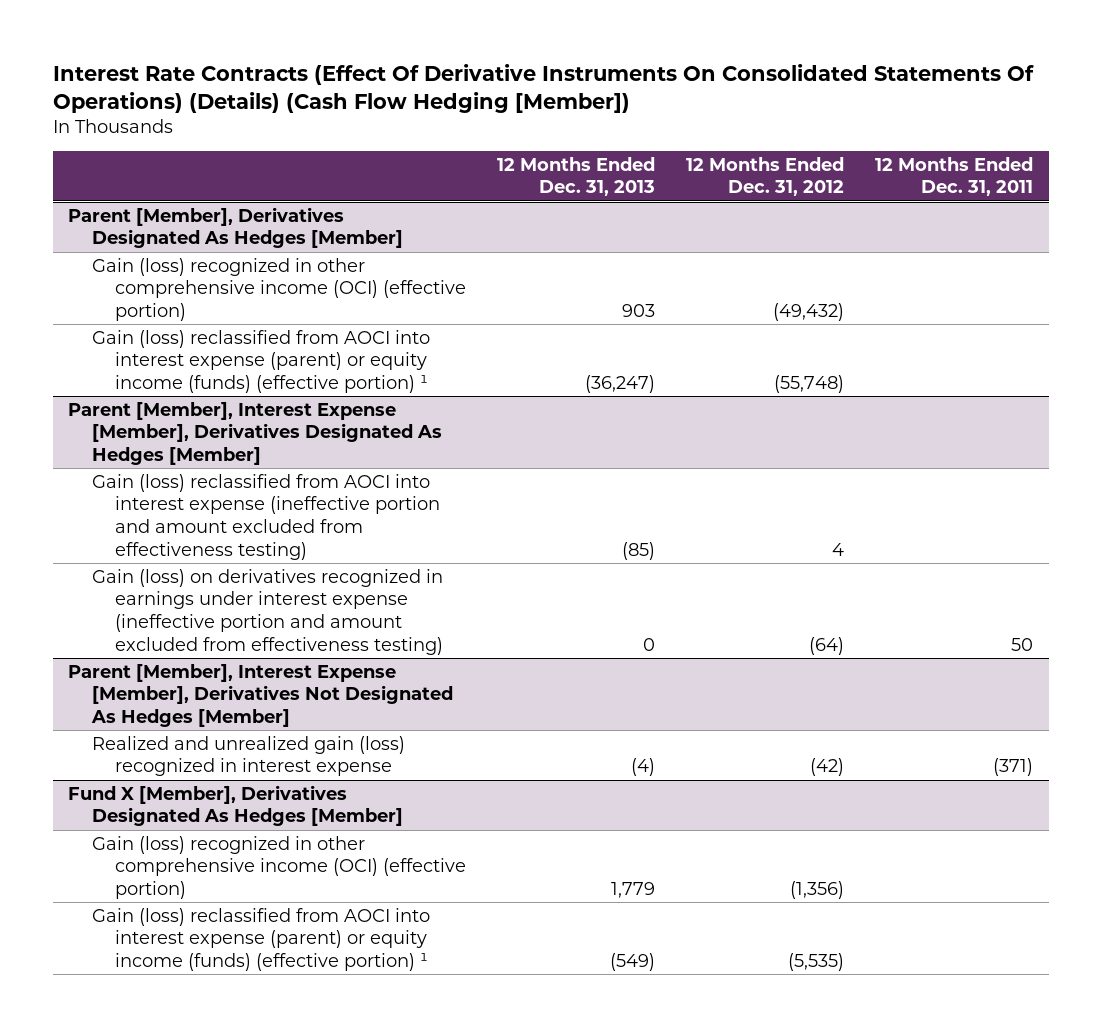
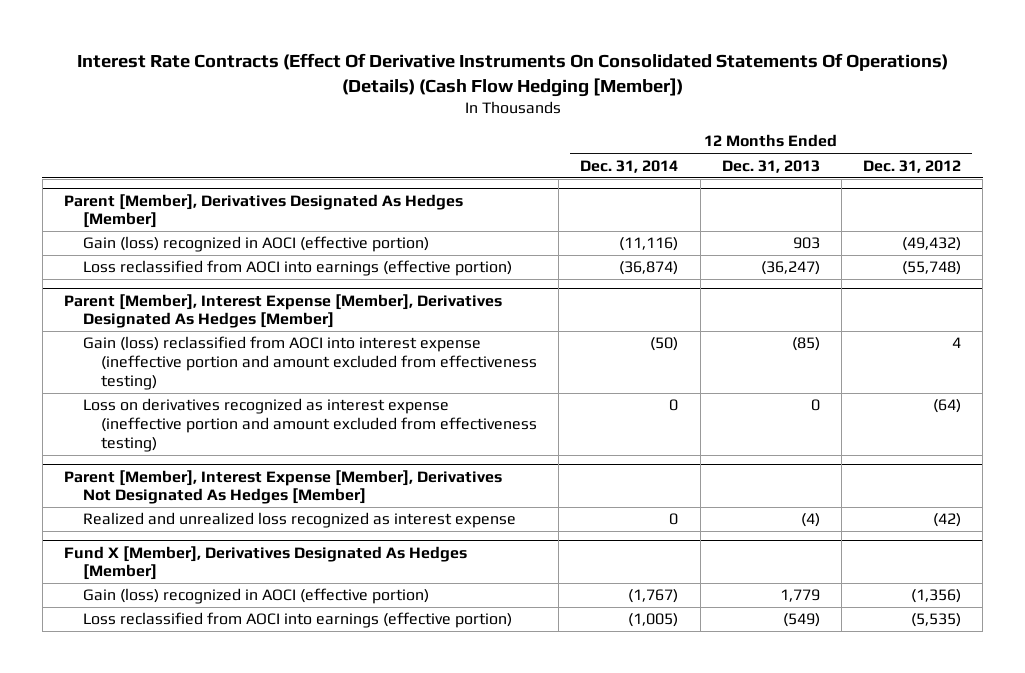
[875,156,1034,197] 12 Months Ended Dec. 31, 2011 -> none
none -> [580,159,679,173] Dec. 31, 2014
[91,257,467,322] Gain (loss) recognized in other comprehensive income (OCI) (effective portion) -> [82,236,429,253] Gain (loss) recognized in AOCI (effective portion)
[91,329,430,394] Gain (loss) reclassified from AOCI into interest expense (parent) or equity income (funds) (effective portion) ¹ -> [82,260,512,277] Loss reclassified from AOCI into earnings (effective portion)
[91,568,444,655] Gain (loss) on derivatives recognized in earnings under interest expense (ineffective portion and amount excluded from effectiveness testing) -> [82,398,537,452] Loss on derivatives recognized as interest expense (ineffective portion and amount excluded from effectiveness testing)
[91,735,405,777] Realized and unrealized gain (loss) recognized in interest expense -> [82,512,516,529] Realized and unrealized loss recognized as interest expense
[91,835,467,900] Gain (loss) recognized in other comprehensive income (OCI) (effective portion) -> [82,588,429,605] Gain (loss) recognized in AOCI (effective portion)
[91,907,430,972] Gain (loss) reclassified from AOCI into interest expense (parent) or equity income (funds) (effective portion) ¹ -> [82,612,512,629] Loss reclassified from AOCI into earnings (effective portion)

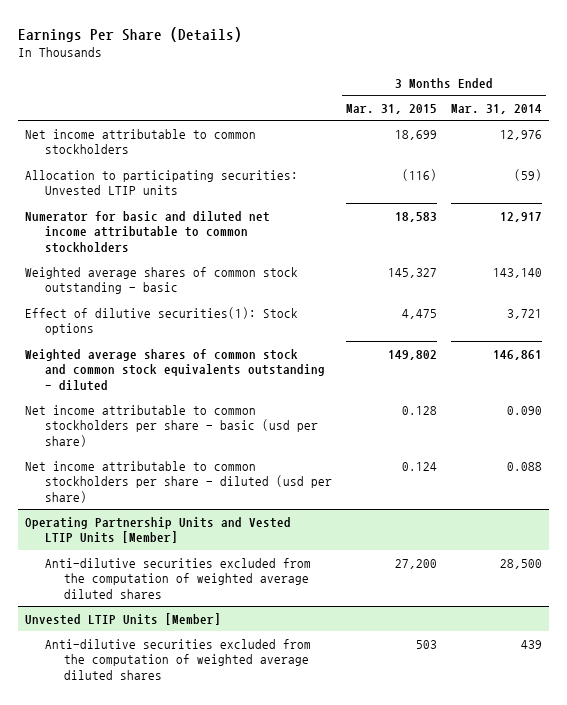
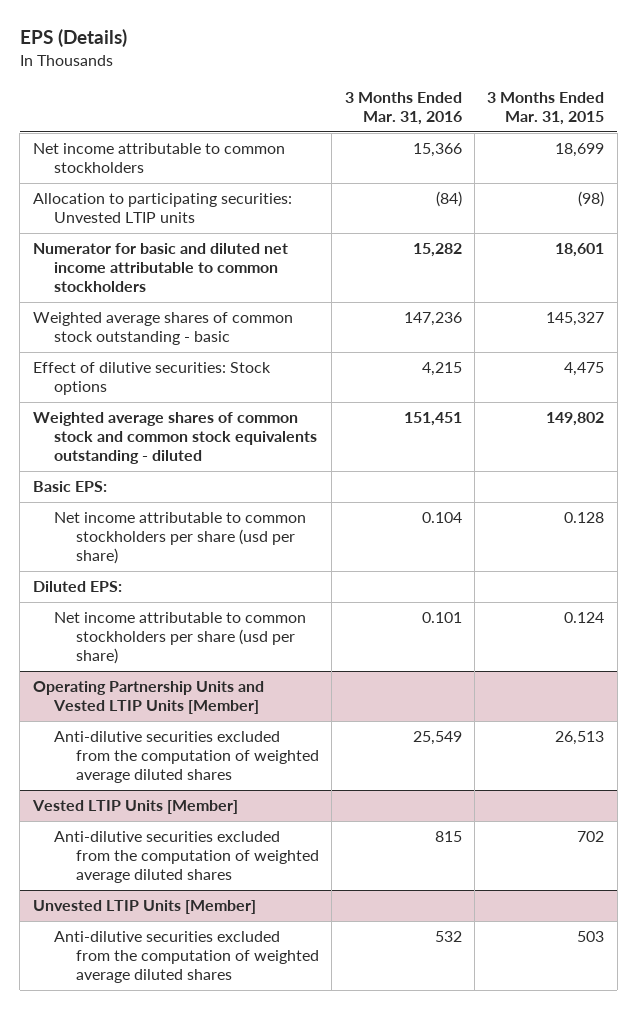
[18,26,243,42] Earnings Per Share (Details) -> [19,29,127,48] EPS (Details)
[451,103,543,114] Mar. 31, 2014 -> none
none -> [344,92,462,126] 3 Months Ended Mar. 31, 2016
[401,168,437,181] (116) -> [578,191,605,208] (98)
[394,211,437,222] 18,583 -> [555,243,605,258] 18,601
[25,306,299,336] Effect of dilutive securities(1): Stock options -> [32,362,271,396] Effect of dilutive securities: Stock options
none -> [32,481,107,493] Basic EPS:
[25,404,318,447] Net income attributable to common stockholders per share - basic (usd per share) -> [54,512,307,565] Net income attributable to common stockholders per share (usd per share)
none -> [32,581,122,593] Diluted EPS:
[25,460,332,503] Net income attributable to common stockholders per share - diluted (usd per share) -> [54,612,307,665] Net income attributable to common stockholders per share (usd per share)
[394,558,437,569] 27,200 -> [555,731,605,746] 26,513
none -> [31,800,238,815] Vested LTIP Units [Member]
none -> [54,831,319,884] Anti-dilutive securities excluded from the computation of weighted average diluted shares

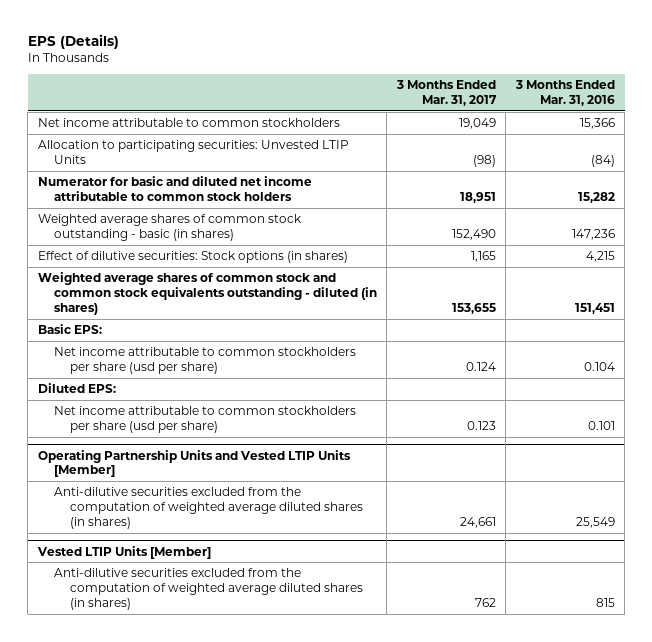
[487,92,605,126] 3 Months Ended Mar. 31, 2015 -> none
none -> [395,80,497,106] 3 Months Ended Mar. 31, 2017
[32,193,292,224] Allocation to participating securities: Unvested LTIP units -> [37,140,349,164] Allocation to participating securities: Unvested LTIP Units
[32,243,288,293] Numerator for basic and diluted net income attributable to common stockholders -> [37,176,312,201] Numerator for basic and diluted net income attributable to common stock holders
[32,312,293,346] Weighted average shares of common stock outstanding - basic -> [37,214,302,241] Weighted average shares of common stock outstanding - basic (in shares)
[32,362,271,396] Effect of dilutive securities: Stock options -> [37,251,348,264] Effect of dilutive securities: Stock options (in shares)
[32,412,318,465] Weighted average shares of common stock and common stock equivalents outstanding - diluted -> [37,272,377,315] Weighted average shares of common stock and common stock equivalents outstanding - diluted (in shares)
[54,731,319,784] Anti-dilutive securities excluded from the computation of weighted average diluted shares -> [53,487,363,529] Anti-dilutive securities excluded from the computation of weighted average diluted shares (in shares)
[32,900,256,915] Unvested LTIP Units [Member] -> none
[54,931,319,984] Anti-dilutive securities excluded from the computation of weighted average diluted shares -> none
[54,831,319,884] Anti-dilutive securities excluded from the computation of weighted average diluted shares -> [53,568,363,610] Anti-dilutive securities excluded from the computation of weighted average diluted shares (in shares)

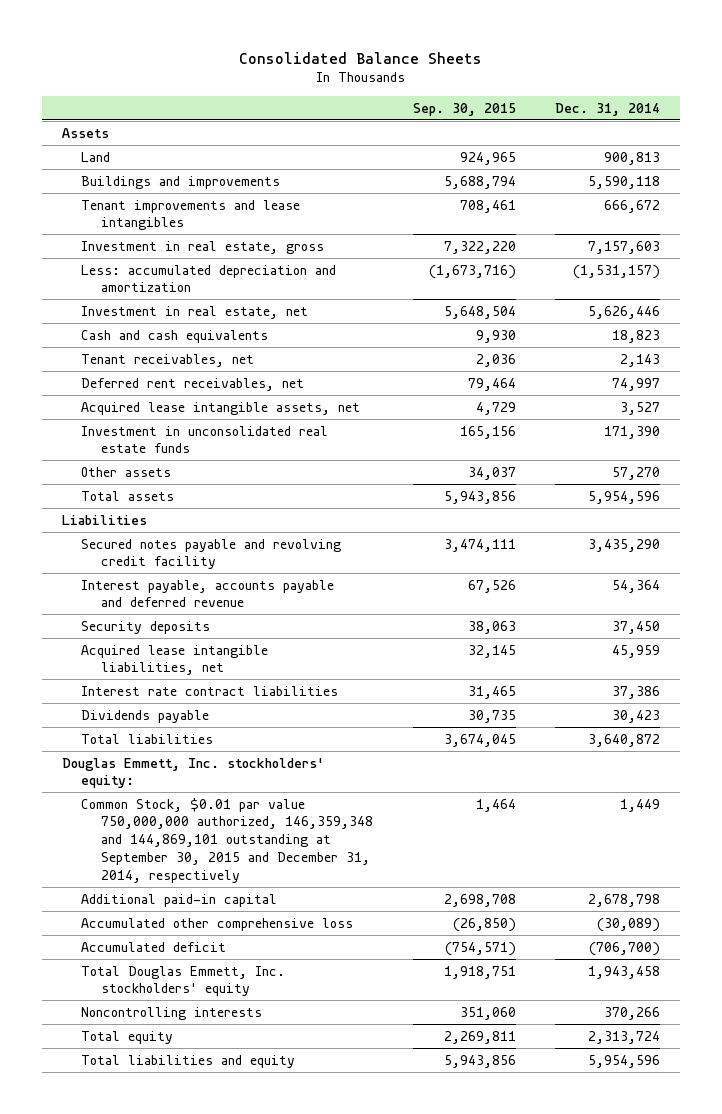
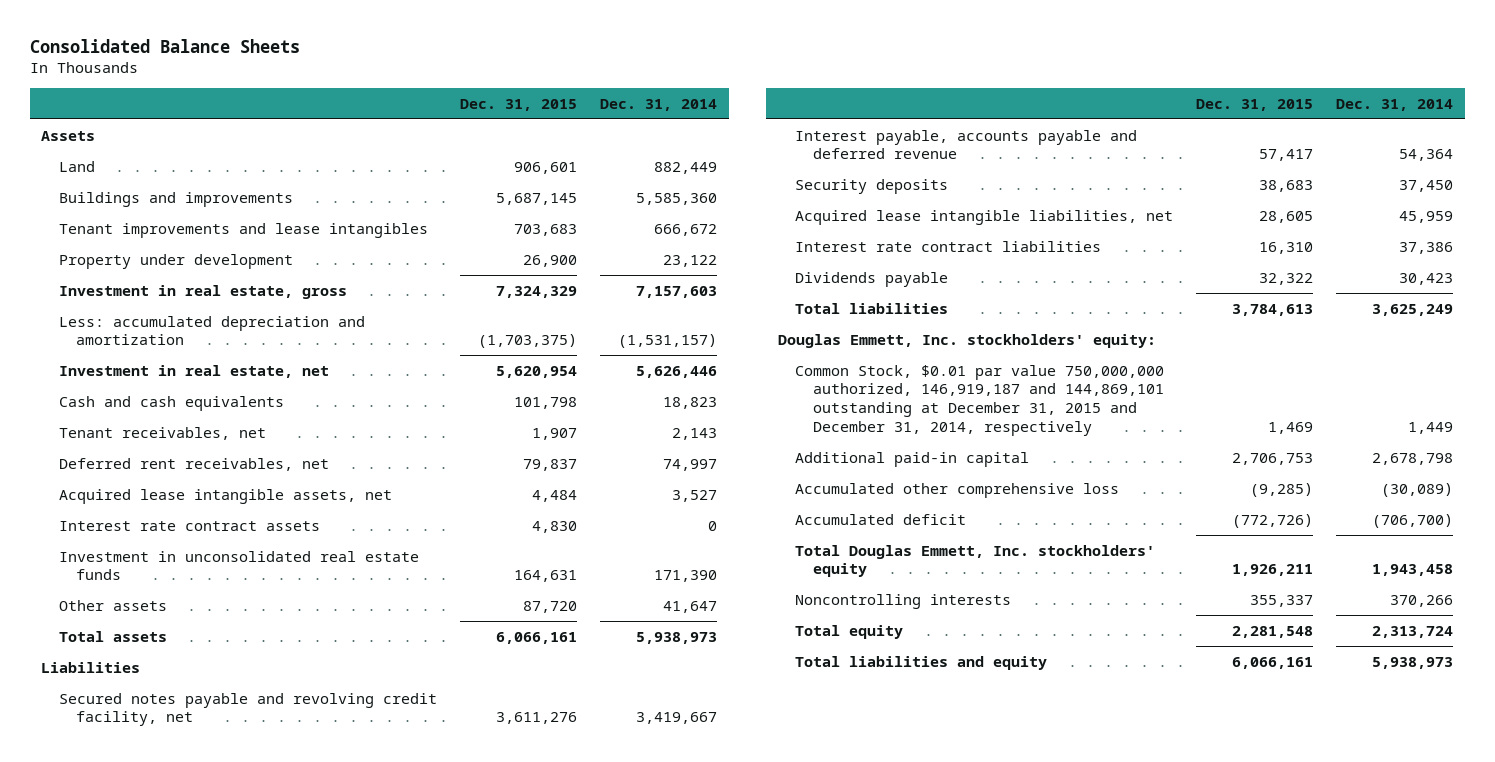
[412,102,516,116] Sep. 30, 2015 -> none
none -> [459,98,577,111] Dec. 31, 2015
[604,151,661,165] 900,813 -> [654,161,718,174] 882,449
[588,175,661,189] 5,590,118 -> [636,192,718,205] 5,585,360
none -> [58,253,293,269] Property under development
none -> [58,520,320,531] Interest rate contract assets
[612,466,661,480] 57,270 -> [663,600,718,613] 41,647
[588,490,661,504] 5,954,596 -> [636,631,718,644] 5,938,973
[81,538,342,570] Secured notes payable and revolving credit facility -> [58,692,437,727] Secured notes payable and revolving credit facility, net
[588,538,661,552] 3,435,290 -> [636,712,718,725] 3,419,667
[588,733,661,747] 3,640,872 -> [1372,303,1454,316] 3,625,249
[81,797,374,883] Common Stock, $0.01 par value 750,000,000 authorized, 146,359,348 and 144,869,101 outstanding at September 30, 2015 and December 31, 2014, respectively -> [795,364,1165,436] Common Stock, $0.01 par value 750,000,000 authorized, 146,919,187 and 144,869,101 outstanding at December 31, 2015 and December 31, 2014, respectively
[588,1054,661,1068] 5,954,596 -> [1372,656,1454,669] 5,938,973

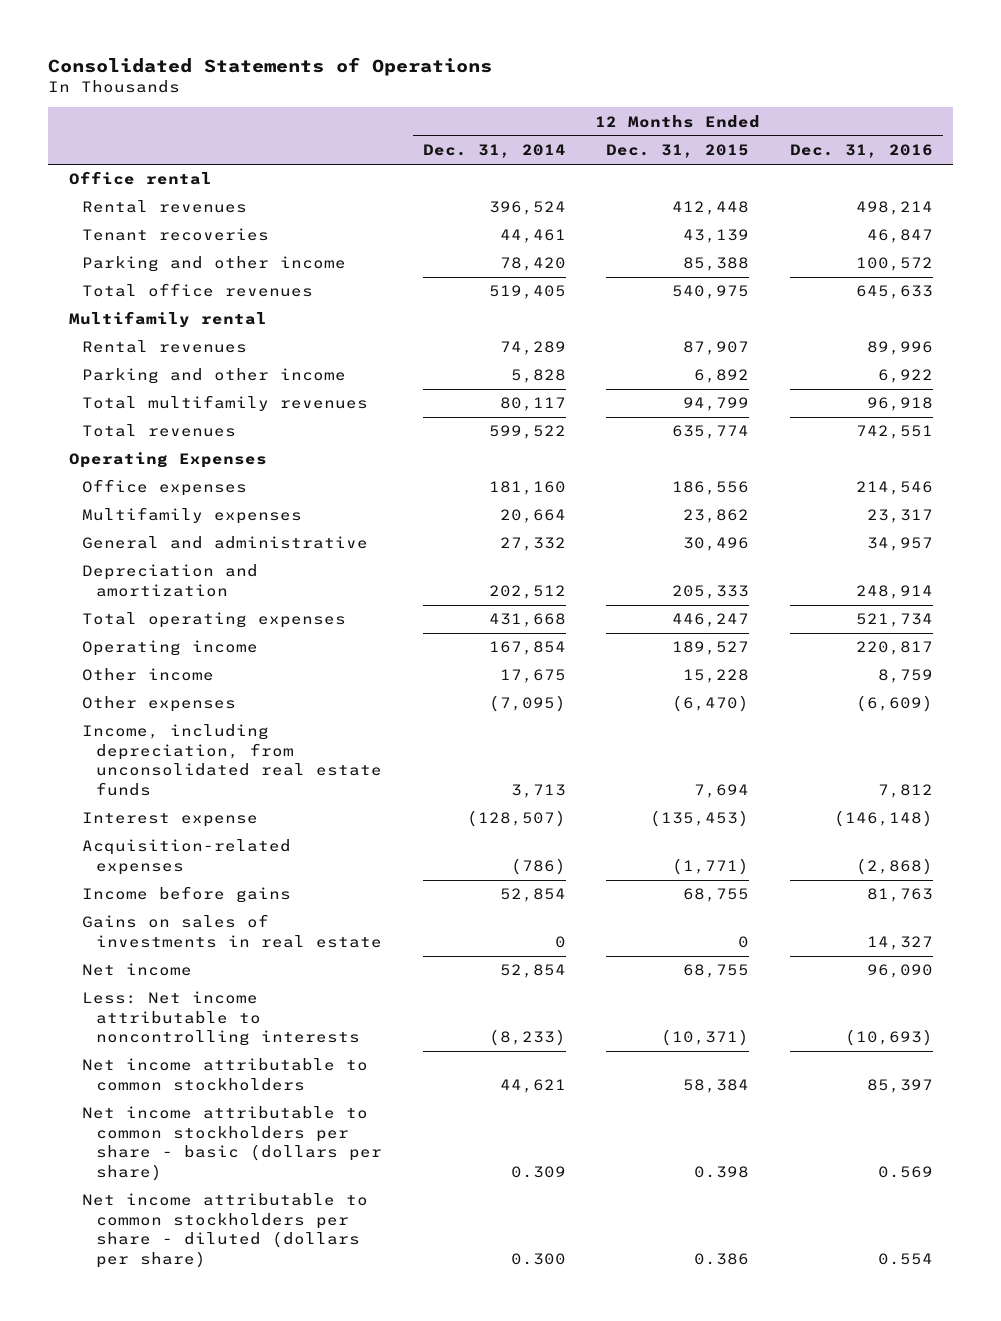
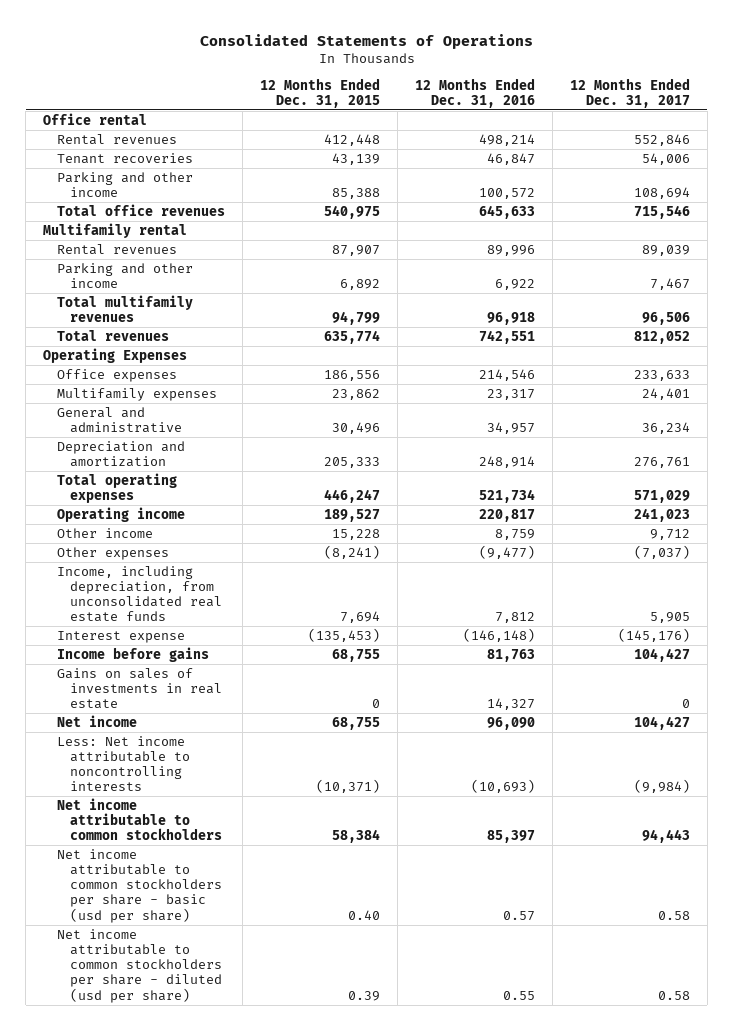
[422,144,566,159] Dec. 31, 2014 -> none
none -> [569,77,690,108] 12 Months Ended Dec. 31, 2017
[672,695,750,713] (6,470) -> [323,544,380,559] (8,241)
[855,695,933,713] (6,609) -> [478,544,535,559] (9,477)
[82,839,292,875] Acquisition-related expenses -> none
[82,1106,383,1181] Net income attributable to common stockholders per share - basic (dollars per share) -> [56,848,223,923] Net income attributable to common stockholders per share - basic (usd per share)
[694,1165,750,1178] 0.398 -> [347,909,380,920] 0.40
[877,1165,933,1178] 0.569 -> [502,910,535,921] 0.57
[82,1193,369,1268] Net income attributable to common stockholders per share - diluted (dollars per share) -> [56,928,223,1003] Net income attributable to common stockholders per share - diluted (usd per share)
[694,1252,750,1265] 0.386 -> [347,990,380,1001] 0.39
[877,1252,933,1265] 0.554 -> [502,990,535,1000] 0.55

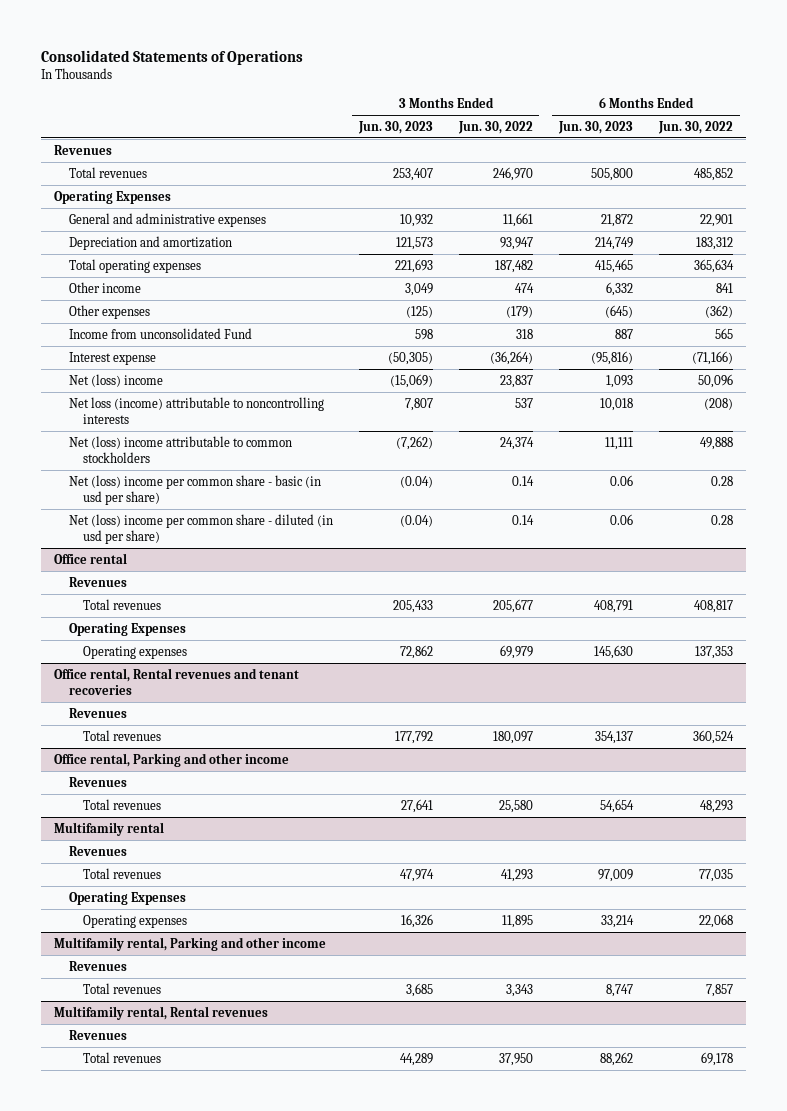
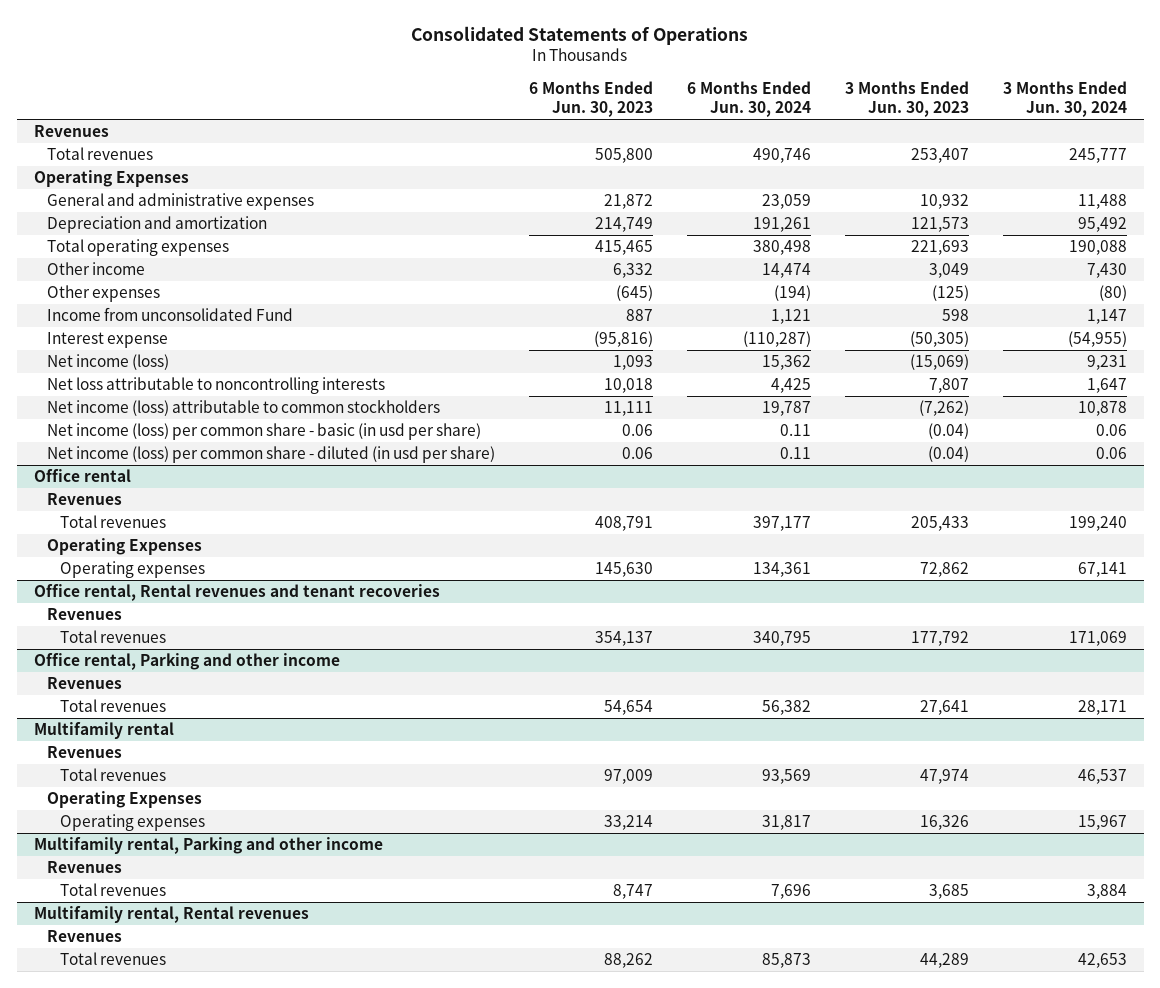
[457,120,533,134] Jun. 30, 2022 -> none
[658,120,734,134] Jun. 30, 2022 -> none
none -> [686,80,811,118] 6 Months Ended Jun. 30, 2024
none -> [1002,80,1127,118] 3 Months Ended Jun. 30, 2024
[68,373,163,387] Net (loss) income -> [46,354,169,371] Net income (loss)
[68,396,324,424] Net loss (income) attributable to noncontrolling interests -> [46,377,385,395] Net loss attributable to noncontrolling interests
[68,435,292,463] Net (loss) income attributable to common stockholders -> [46,400,440,417] Net income (loss) attributable to common stockholders
[68,474,321,505] Net (loss) income per common share - basic (in usd per share) -> [46,423,481,441] Net income (loss) per common share - basic (in usd per share)
[68,513,333,544] Net (loss) income per common share - diluted (in usd per share) -> [46,446,495,464] Net income (loss) per common share - diluted (in usd per share)

